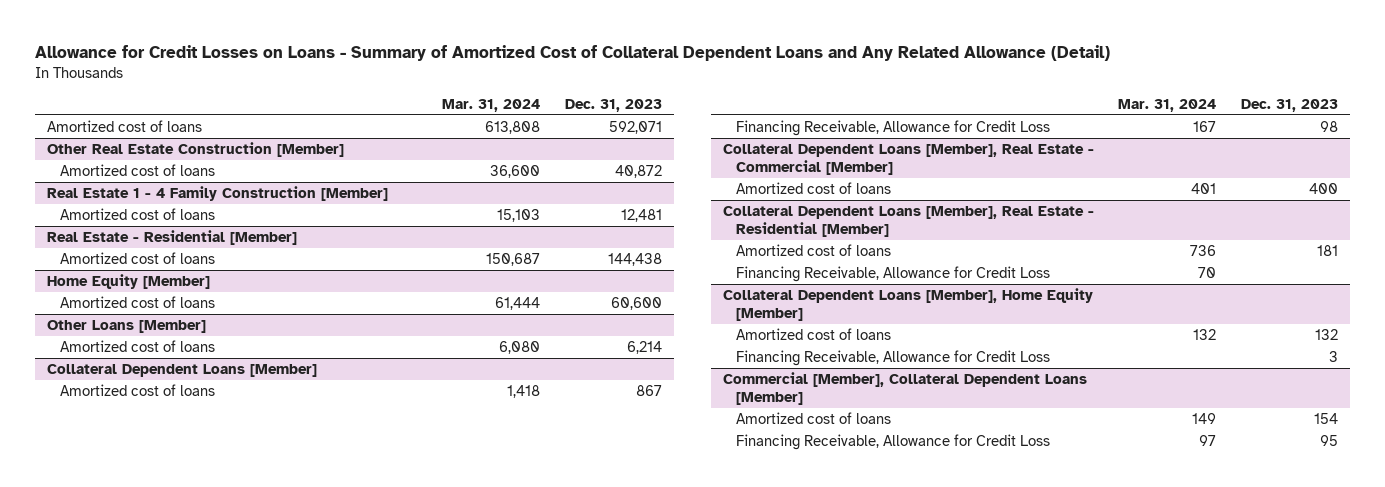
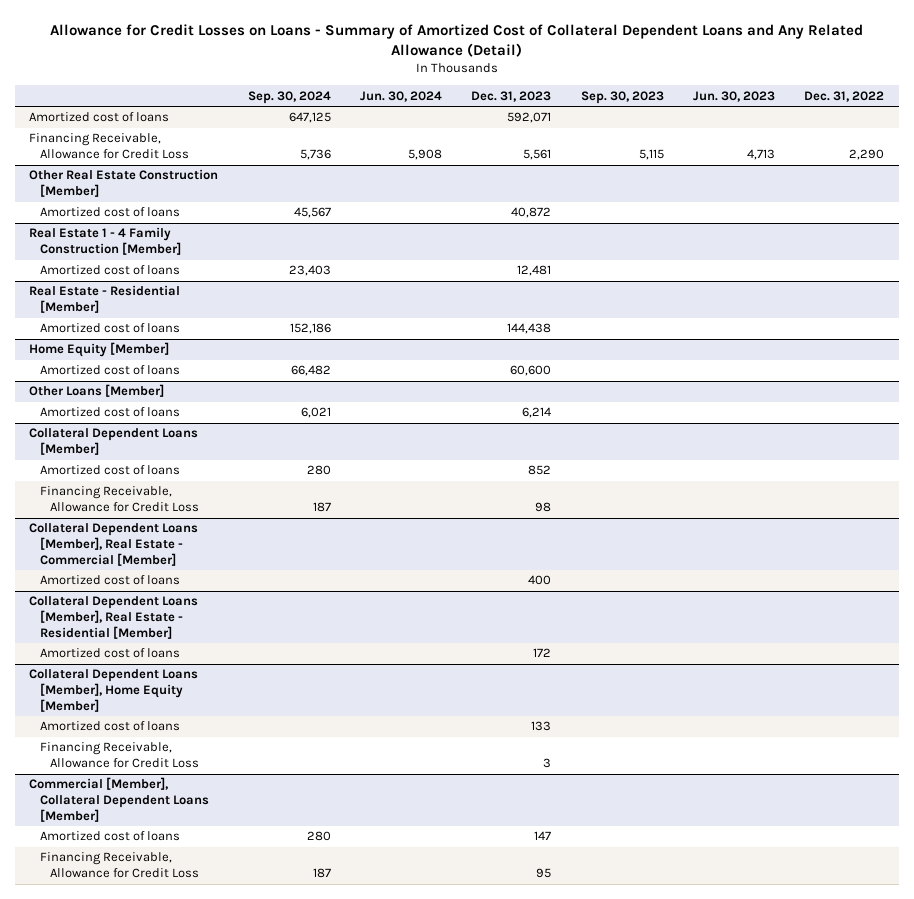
[442,98,541,112] Mar. 31, 2024 -> none
none -> [247,90,331,104] Sep. 30, 2024
none -> [360,90,443,102] Jun. 30, 2024
none -> [580,90,664,104] Sep. 30, 2023
none -> [692,90,775,102] Jun. 30, 2023
none -> [804,90,885,102] Dec. 31, 2022
none -> [29,133,189,160] Financing Receivable, Allowance for Credit Loss
[635,385,662,397] 867 -> [528,465,552,476] 852
[736,266,1051,283] Financing Receivable, Allowance for Credit Loss -> none
[1316,245,1338,257] 181 -> [533,648,552,658] 172
[1314,329,1338,341] 132 -> [531,721,552,732] 133
[1313,413,1338,425] 154 -> [534,831,552,841] 147

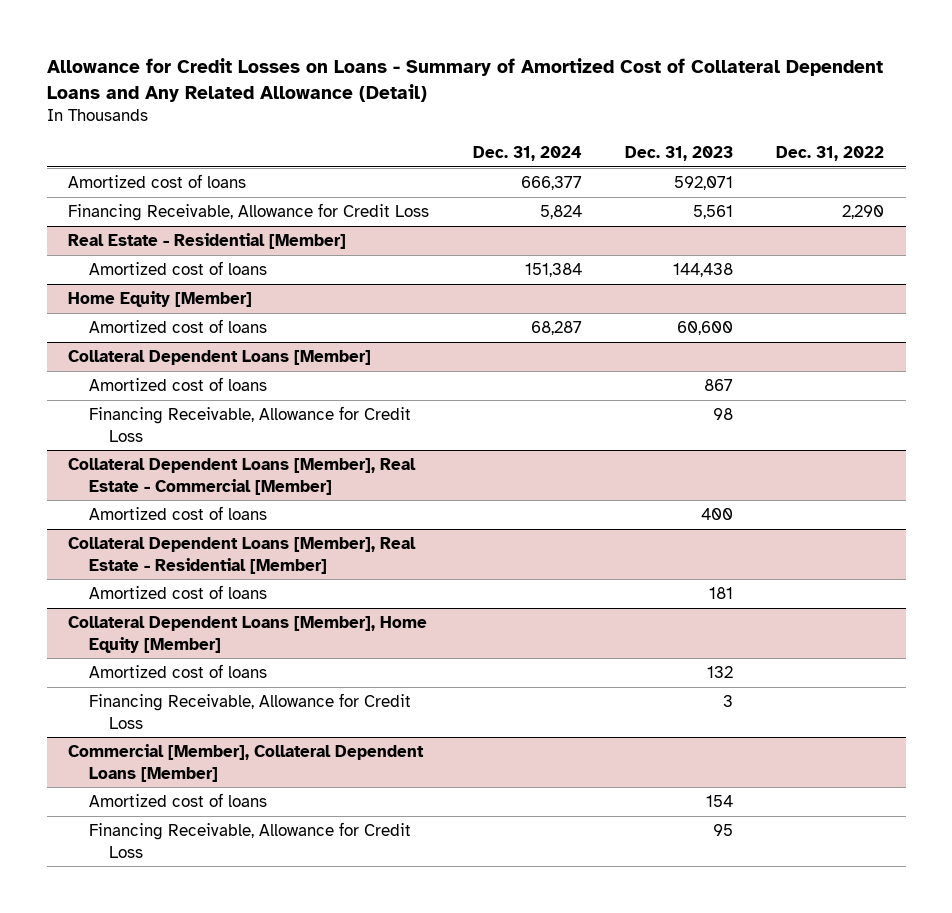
[247,90,331,104] Sep. 30, 2024 -> none
[360,90,443,102] Jun. 30, 2024 -> none
[580,90,664,104] Sep. 30, 2023 -> none
[692,90,775,102] Jun. 30, 2023 -> none
none -> [472,146,582,162] Dec. 31, 2024
[29,169,219,198] Other Real Estate Construction [Member] -> none
[39,207,180,218] Amortized cost of loans -> none
[29,227,181,256] Real Estate 1 - 4 Family Construction [Member] -> none
[39,265,180,276] Amortized cost of loans -> none
[29,384,165,398] Other Loans [Member] -> none
[39,407,180,418] Amortized cost of loans -> none
[528,465,552,476] 852 -> [703,379,733,392] 867
[533,648,552,658] 172 -> [708,587,733,600] 181
[531,721,552,732] 133 -> [706,666,733,679] 132
[534,831,552,841] 147 -> [705,795,733,808] 154

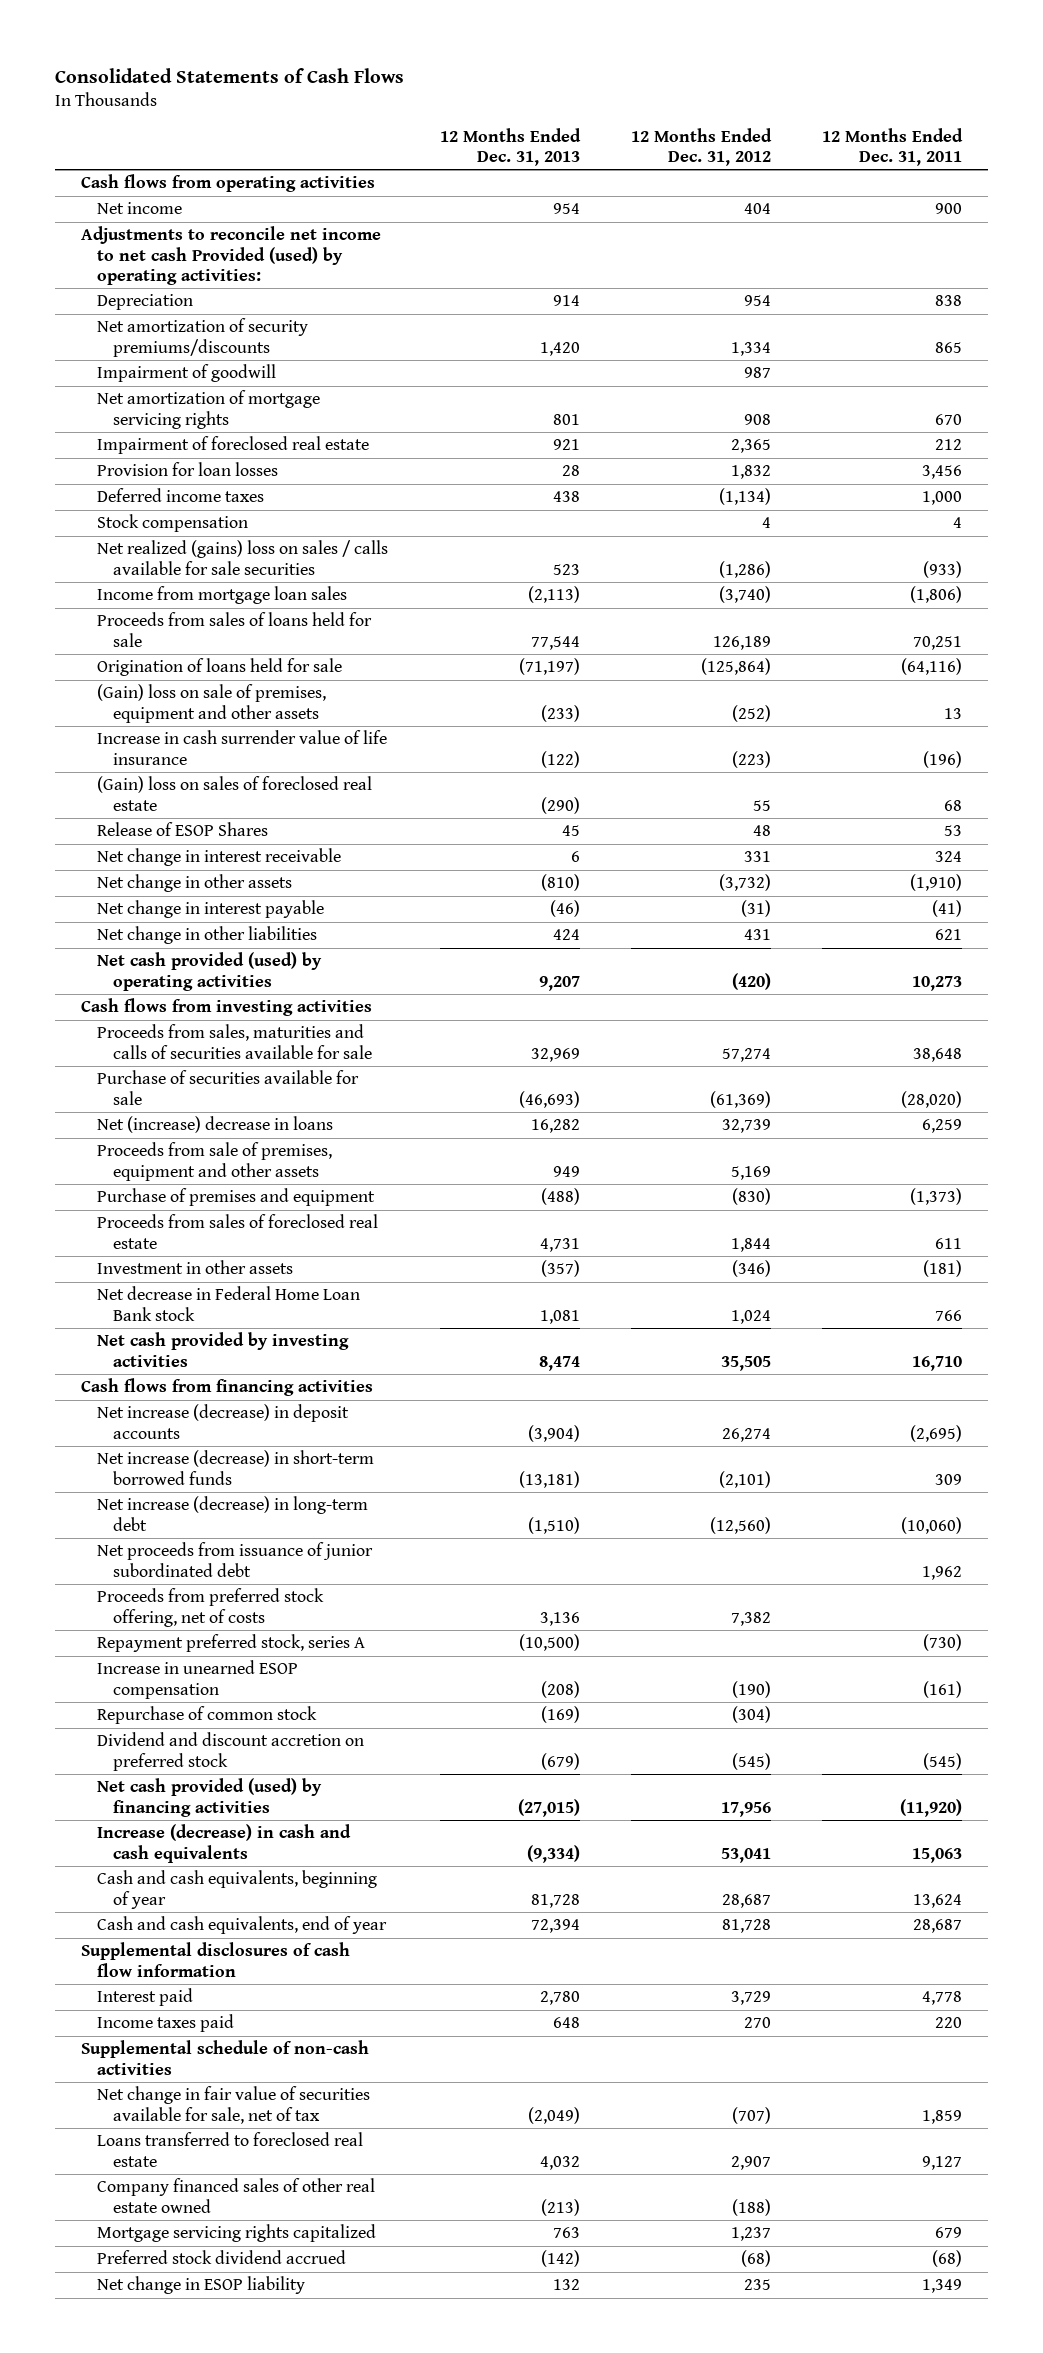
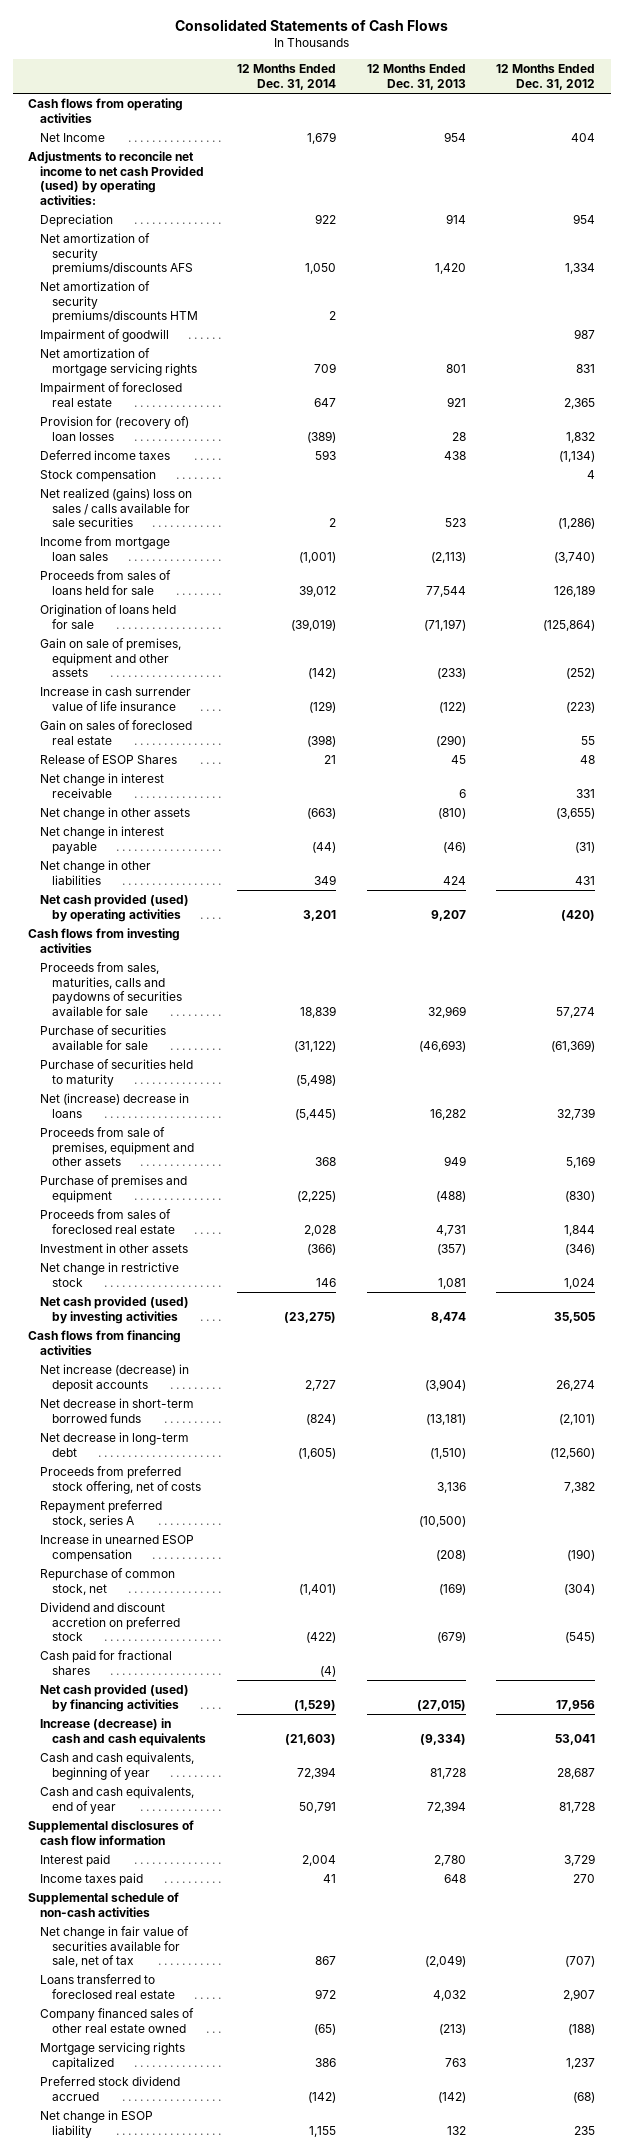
[822,127,964,167] 12 Months Ended Dec. 31, 2011 -> none
none -> [236,64,336,90] 12 Months Ended Dec. 31, 2014
[97,202,183,215] Net income -> [39,132,105,142] Net Income
[97,318,309,357] Net amortization of security premiums/discounts -> [39,232,193,276] Net amortization of security premiums/discounts AFS
none -> [39,280,198,324] Net amortization of security premiums/discounts HTM
[743,413,771,425] 908 -> [576,363,596,373] 831
[97,462,279,477] Provision for loan losses -> [39,415,189,441] Provision for (recovery of) loan losses
[97,684,327,723] (Gain) loss on sale of premises, equipment and other assets -> [39,637,181,678] Gain on sale of premises, equipment and other assets
[97,776,373,811] (Gain) loss on sales of foreclosed real estate -> [39,719,192,745] Gain on sales of foreclosed real estate
[718,874,771,892] (3,732) -> [556,807,596,819] (3,655)
[97,1024,373,1059] Proceeds from sales, maturities and calls of securities available for sale -> [39,961,182,1016] Proceeds from sales, maturities, calls and paydowns of securities available for sale
none -> [39,1058,193,1087] Purchase of securities held to maturity
[97,1286,361,1321] Net decrease in Federal Home Loan Bank stock -> [39,1261,179,1287] Net change in restrictive stock
[97,1332,350,1367] Net cash provided by investing activities -> [39,1295,189,1324] Net cash provided (used) by investing activities
[97,1542,374,1577] Net proceeds from issuance of junior subordinated debt -> none
[97,1450,375,1485] Net increase (decrease) in short-term borrowed funds -> [39,1397,194,1423] Net decrease in short-term borrowed funds
[97,1496,369,1531] Net increase (decrease) in long-term debt -> [39,1431,189,1457] Net decrease in long-term debt
[97,1706,318,1725] Repurchase of common stock -> [39,1567,175,1595] Repurchase of common stock, net
none -> [39,1649,172,1675] Cash paid for fractional shares

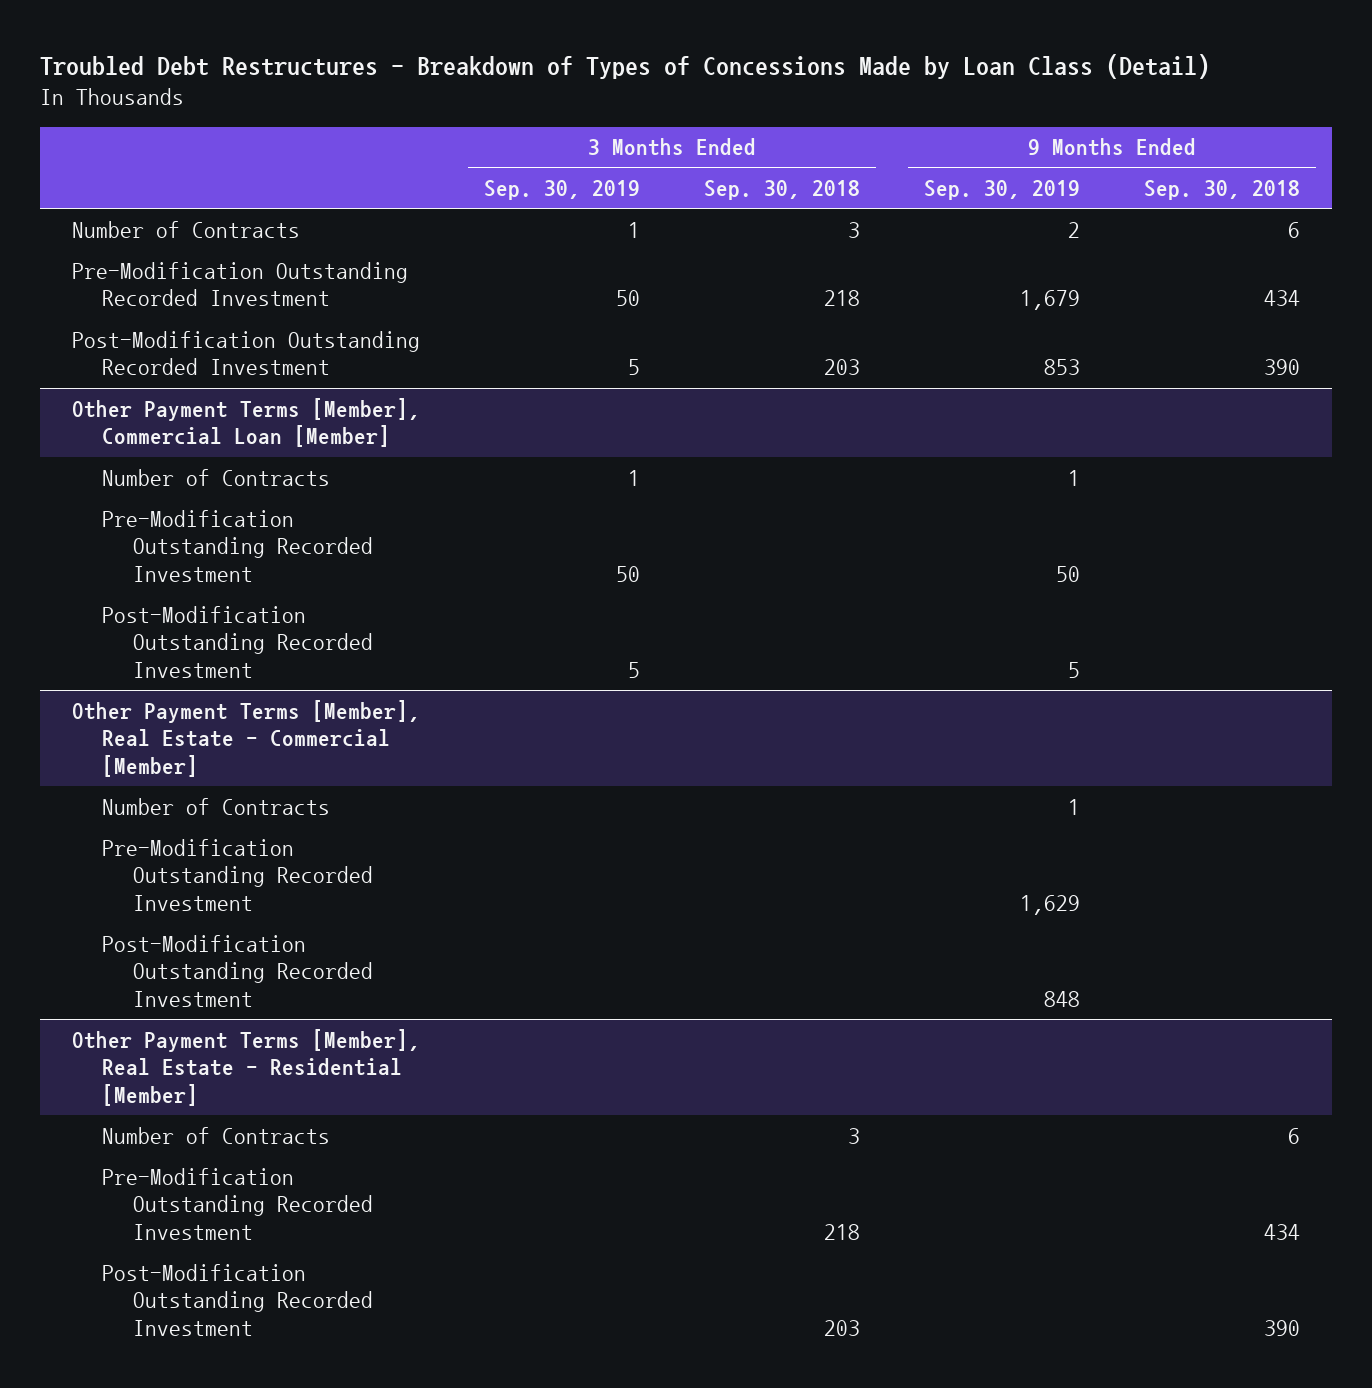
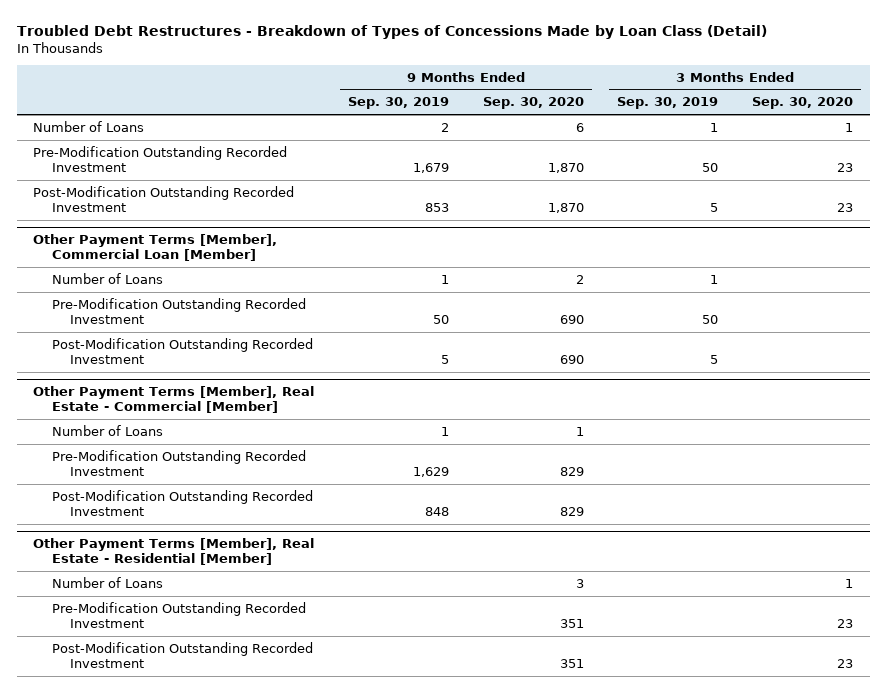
[703,180,860,201] Sep. 30, 2018 -> none
[1143,180,1300,201] Sep. 30, 2018 -> none
none -> [482,97,584,110] Sep. 30, 2020
none -> [751,97,853,110] Sep. 30, 2020
[71,220,300,238] Number of Contracts -> [33,120,145,132] Number of Loans
[102,468,331,486] Number of Contracts -> [51,272,163,284] Number of Loans
[102,797,331,815] Number of Contracts -> [51,424,163,436] Number of Loans
[102,1126,331,1144] Number of Contracts -> [51,576,163,588] Number of Loans

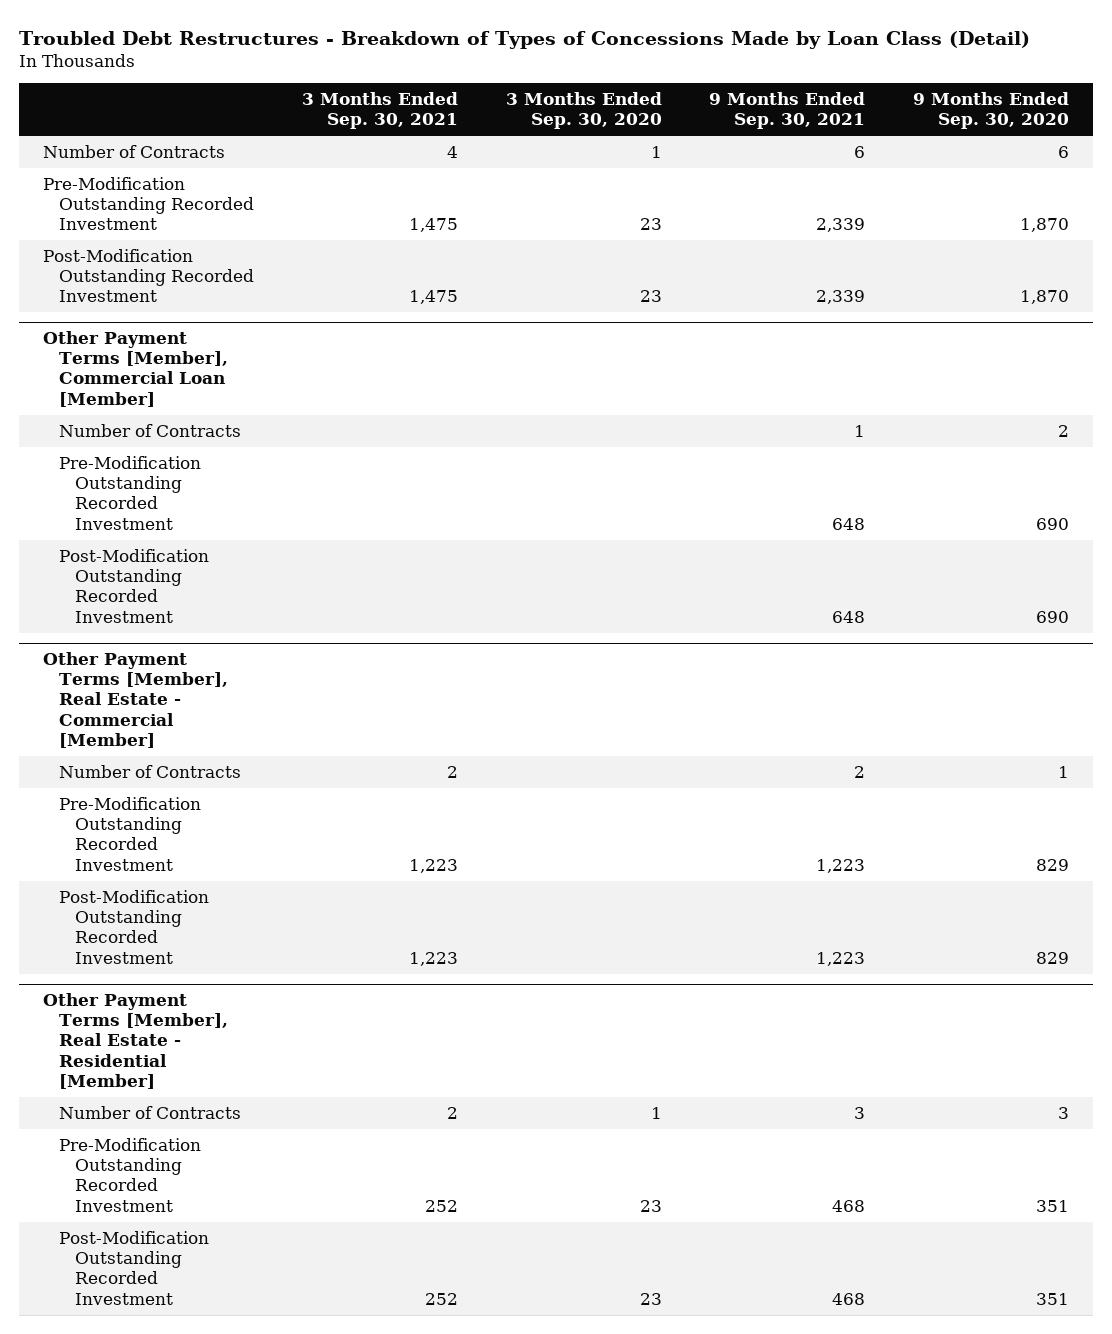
[348,97,450,110] Sep. 30, 2019 -> none
[617,97,719,110] Sep. 30, 2019 -> none
none -> [301,92,458,130] 3 Months Ended Sep. 30, 2021
none -> [709,92,866,130] 9 Months Ended Sep. 30, 2021
[33,120,145,132] Number of Loans -> [43,145,226,159] Number of Contracts
[51,272,163,284] Number of Loans -> [59,424,242,438] Number of Contracts
[51,424,163,436] Number of Loans -> [59,765,242,779] Number of Contracts
[51,576,163,588] Number of Loans -> [59,1106,242,1120] Number of Contracts

